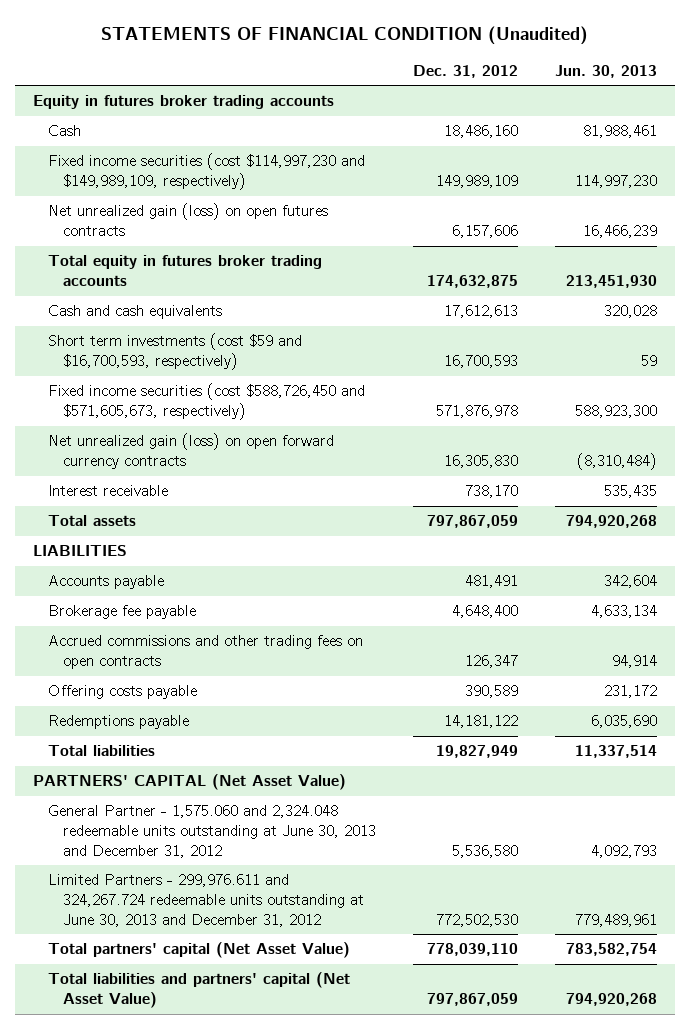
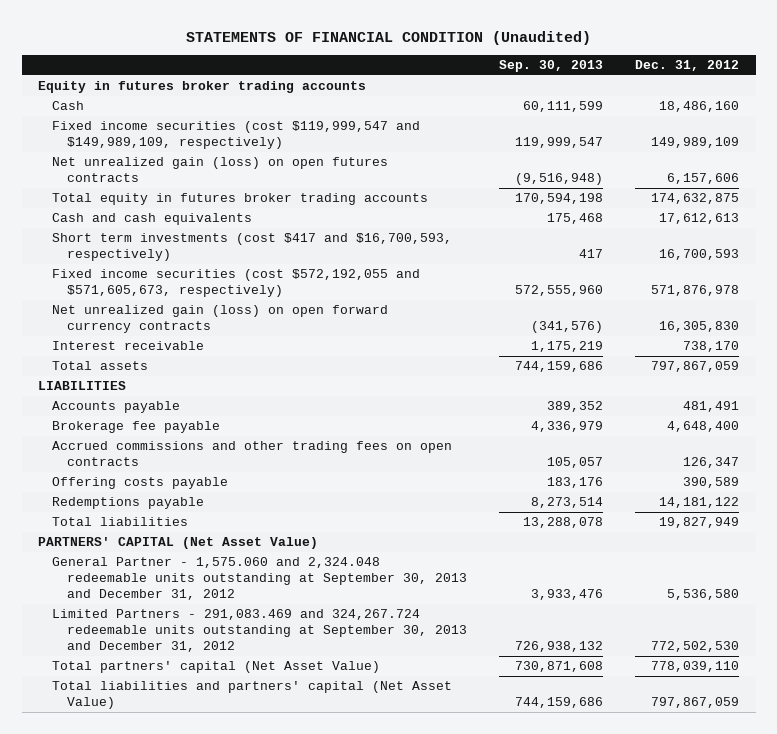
[554,64,657,78] Jun. 30, 2013 -> none
none -> [499,59,604,72] Sep. 30, 2013
[48,153,366,191] Fixed income securities (cost $114,997,230 and $149,989,109, respectively) -> [52,121,421,150] Fixed income securities (cost $119,999,547 and $149,989,109, respectively)
[48,333,303,371] Short term investments (cost $59 and $16,700,593, respectively) -> [52,233,453,262] Short term investments (cost $417 and $16,700,593, respectively)
[48,383,366,421] Fixed income securities (cost $588,726,450 and $571,605,673, respectively) -> [52,269,421,298] Fixed income securities (cost $572,192,055 and $571,605,673, respectively)
[48,805,376,859] General Partner - 1,575.060 and 2,324.048 redeemable units outstanding at June 30, 2013 and December 31, 2012 -> [52,557,467,601] General Partner - 1,575.060 and 2,324.048 redeemable units outstanding at September 30, 2013 and December 31, 2012
[48,874,364,928] Limited Partners - 299,976.611 and 324,267.724 redeemable units outstanding at June 30, 2013 and December 31, 2012 -> [52,609,467,653] Limited Partners - 291,083.469 and 324,267.724 redeemable units outstanding at September 30, 2013 and December 31, 2012

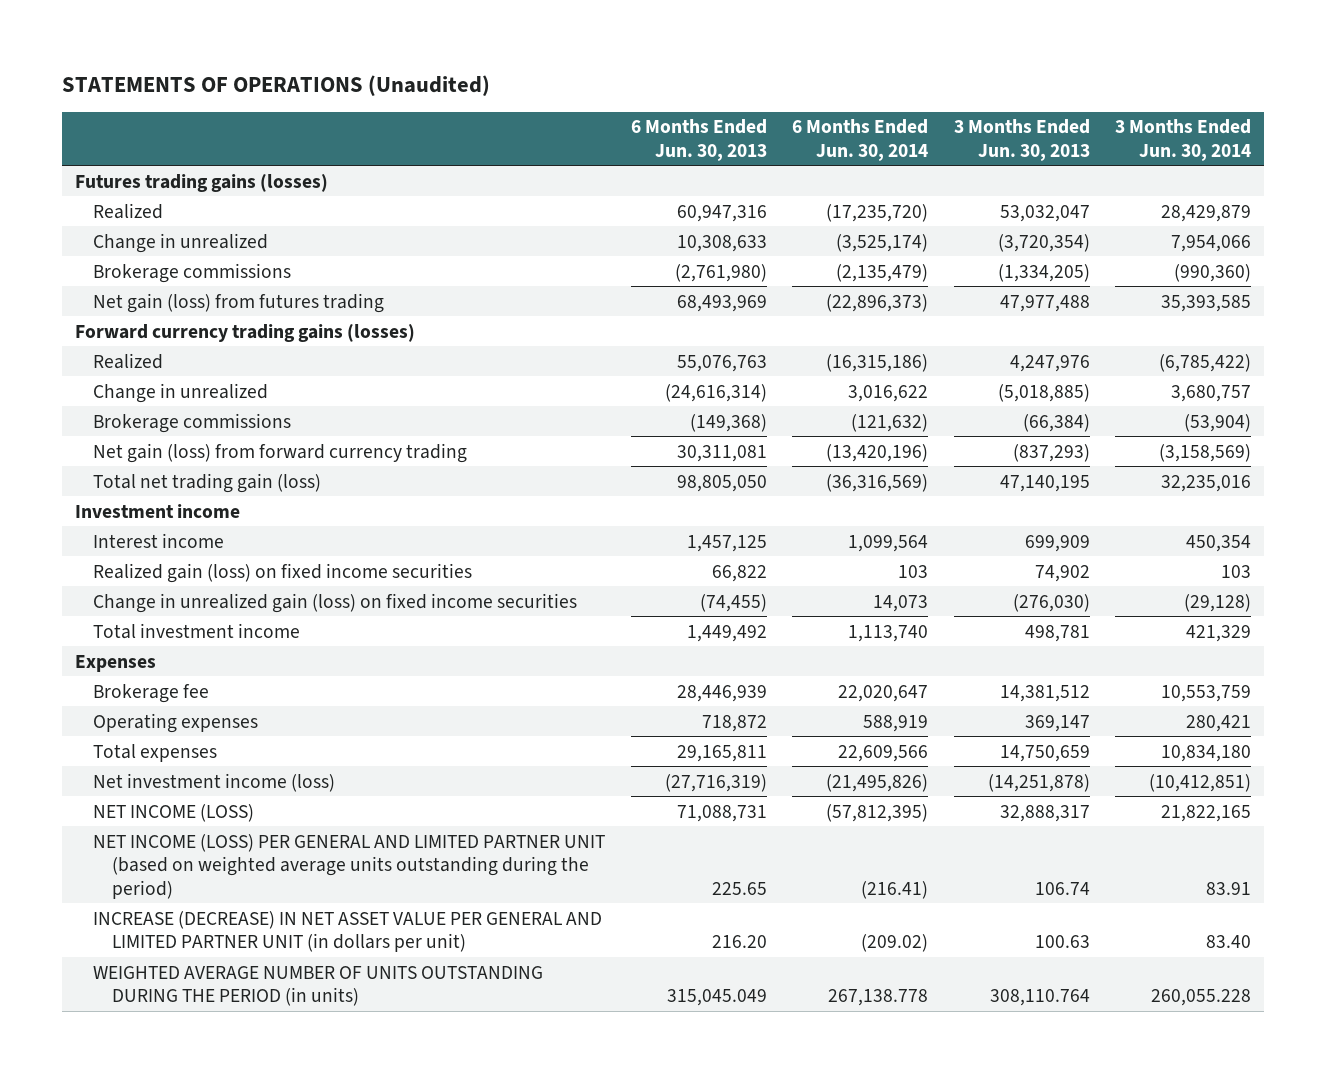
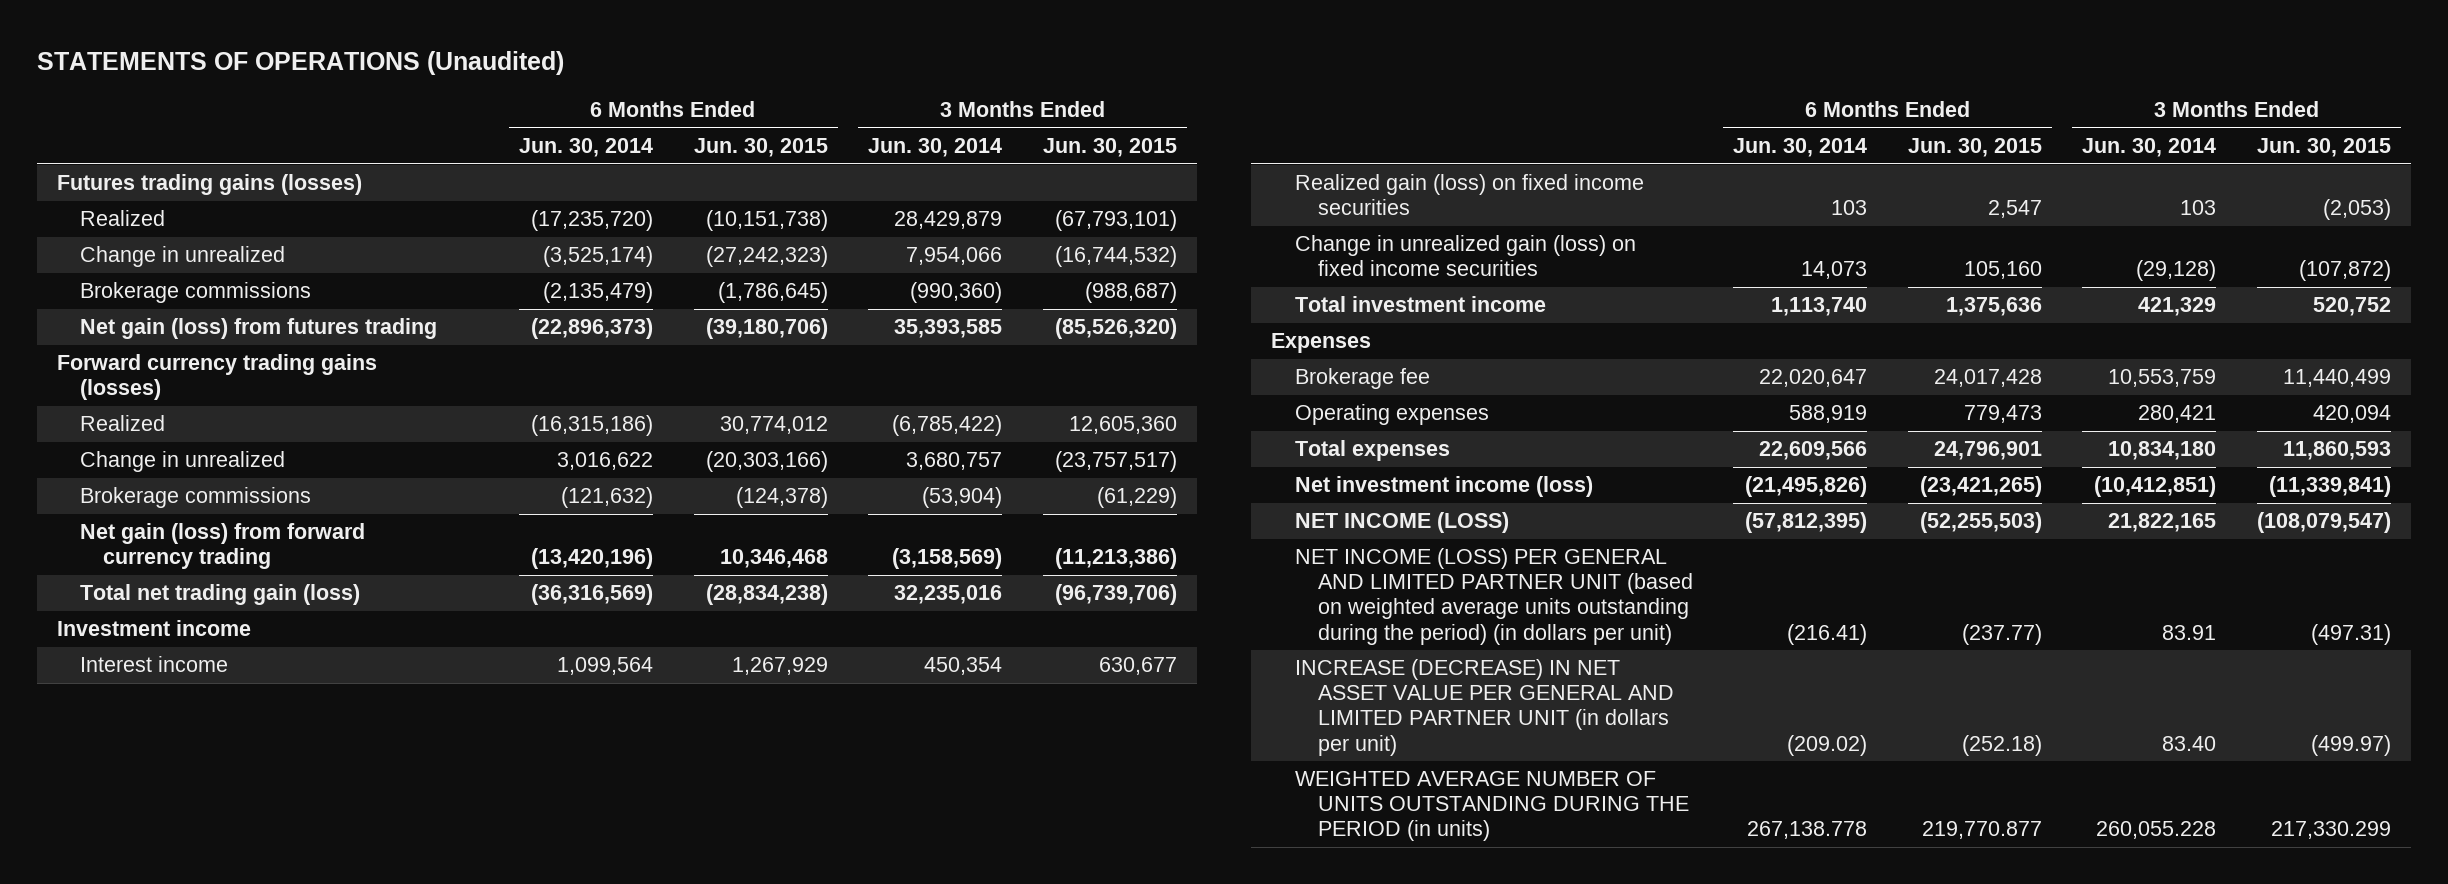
[630,119,767,161] 6 Months Ended Jun. 30, 2013 -> none
[953,119,1090,161] 3 Months Ended Jun. 30, 2013 -> none
none -> [693,138,828,158] Jun. 30, 2015
none -> [1042,138,1177,158] Jun. 30, 2015
[93,833,606,899] NET INCOME (LOSS) PER GENERAL AND LIMITED PARTNER UNIT (based on weighted average units outstanding during the period) -> [1294,548,1693,645] NET INCOME (LOSS) PER GENERAL AND LIMITED PARTNER UNIT (based on weighted average units outstanding during the period) (in dollars per unit)

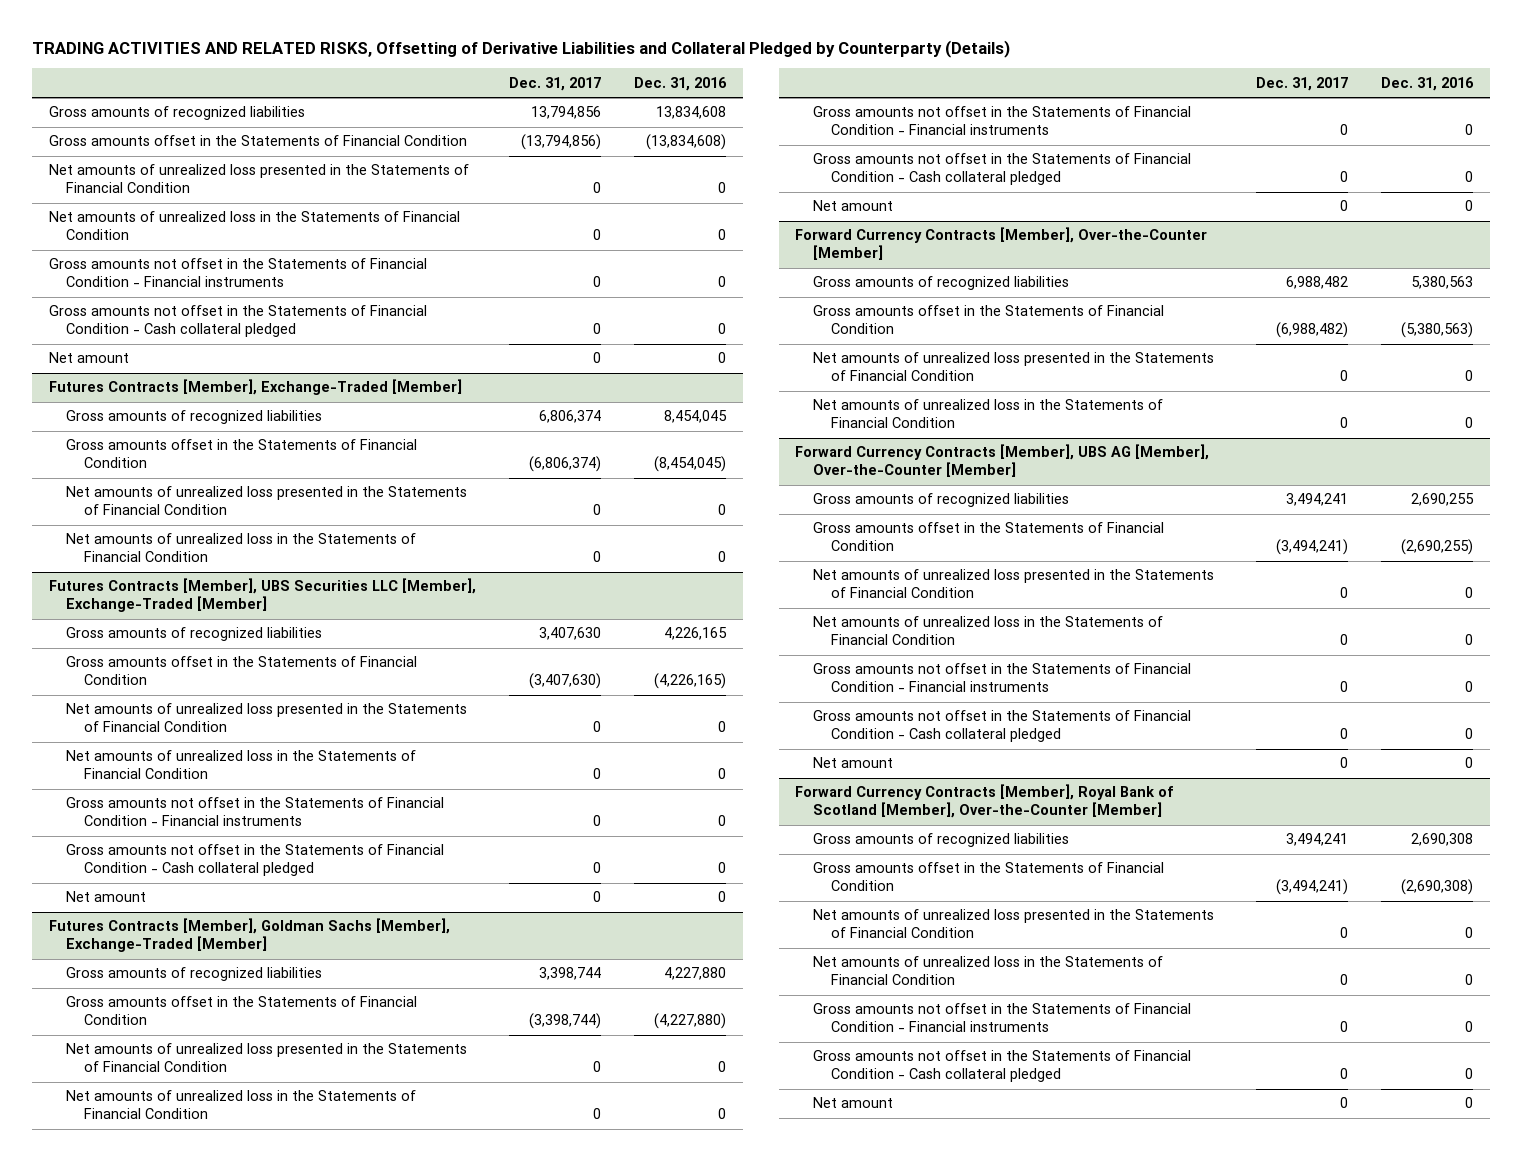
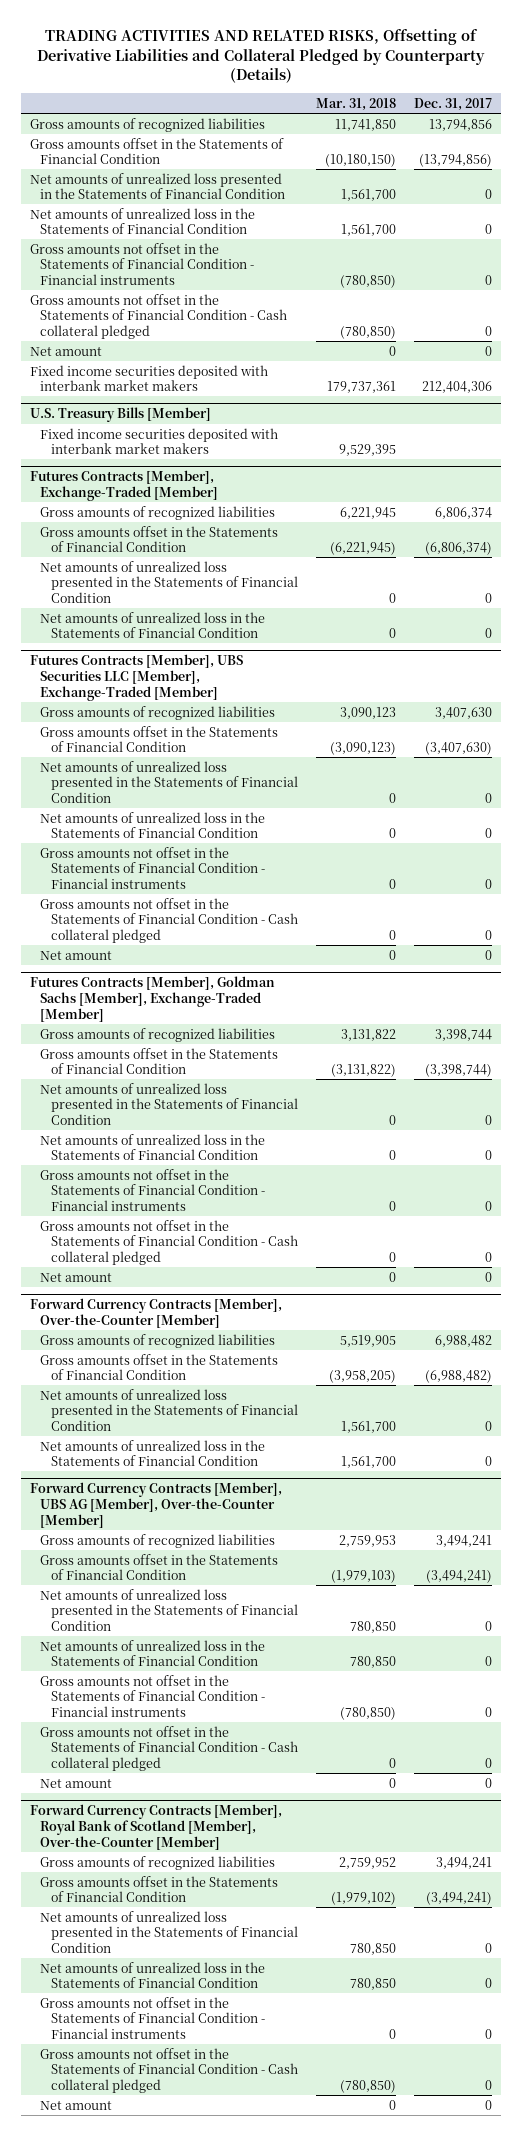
[634,76,728,91] Dec. 31, 2016 -> none
none -> [315,97,396,111] Mar. 31, 2018
none -> [30,364,269,392] Fixed income securities deposited with interbank market makers
none -> [30,407,212,423] U.S. Treasury Bills [Member]
none -> [40,427,279,455] Fixed income securities deposited with interbank market makers

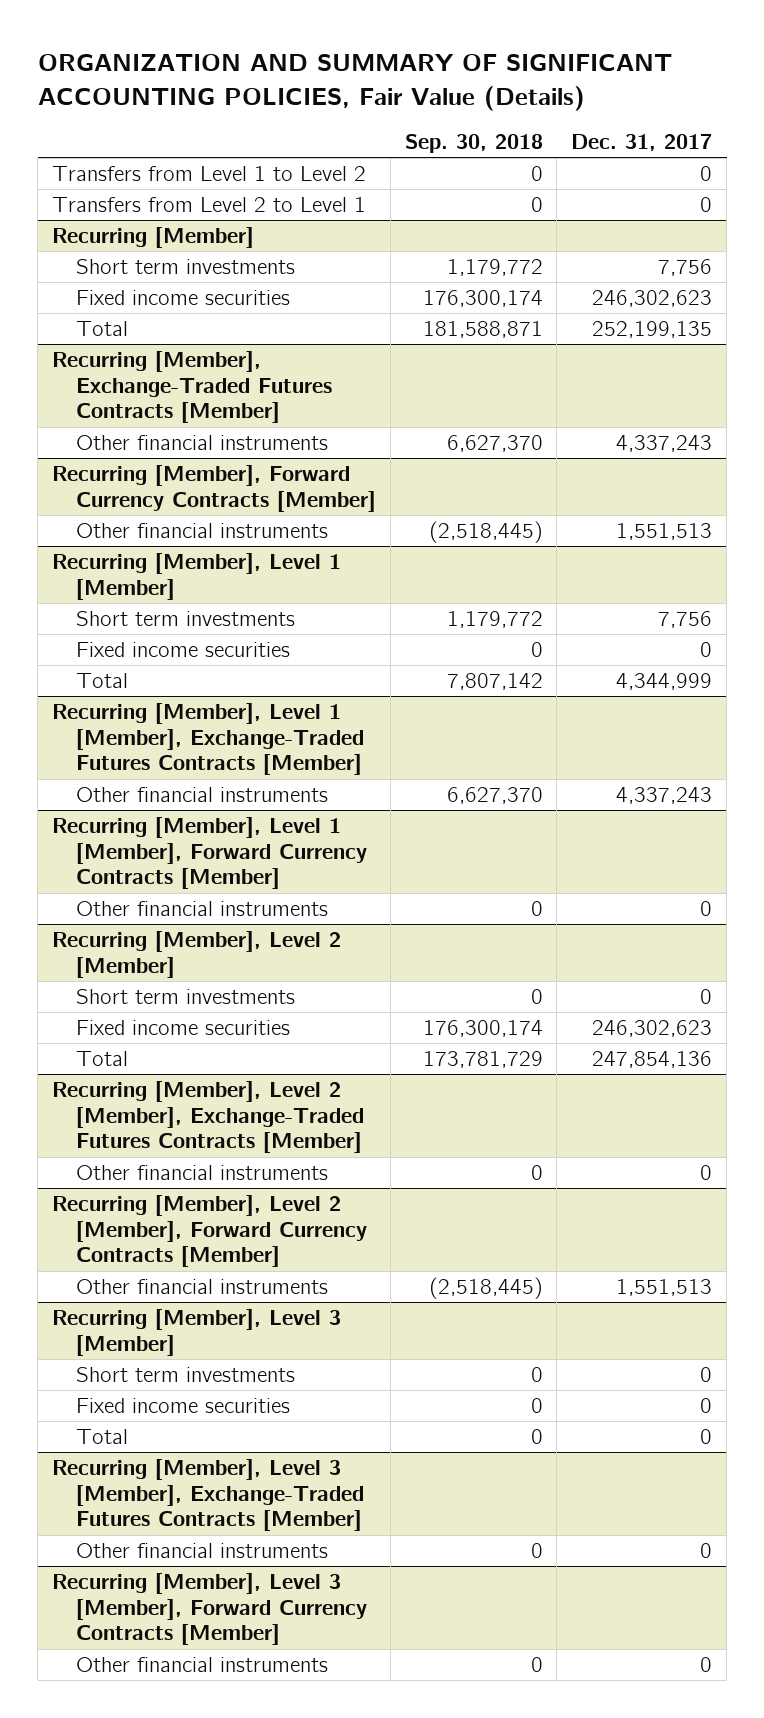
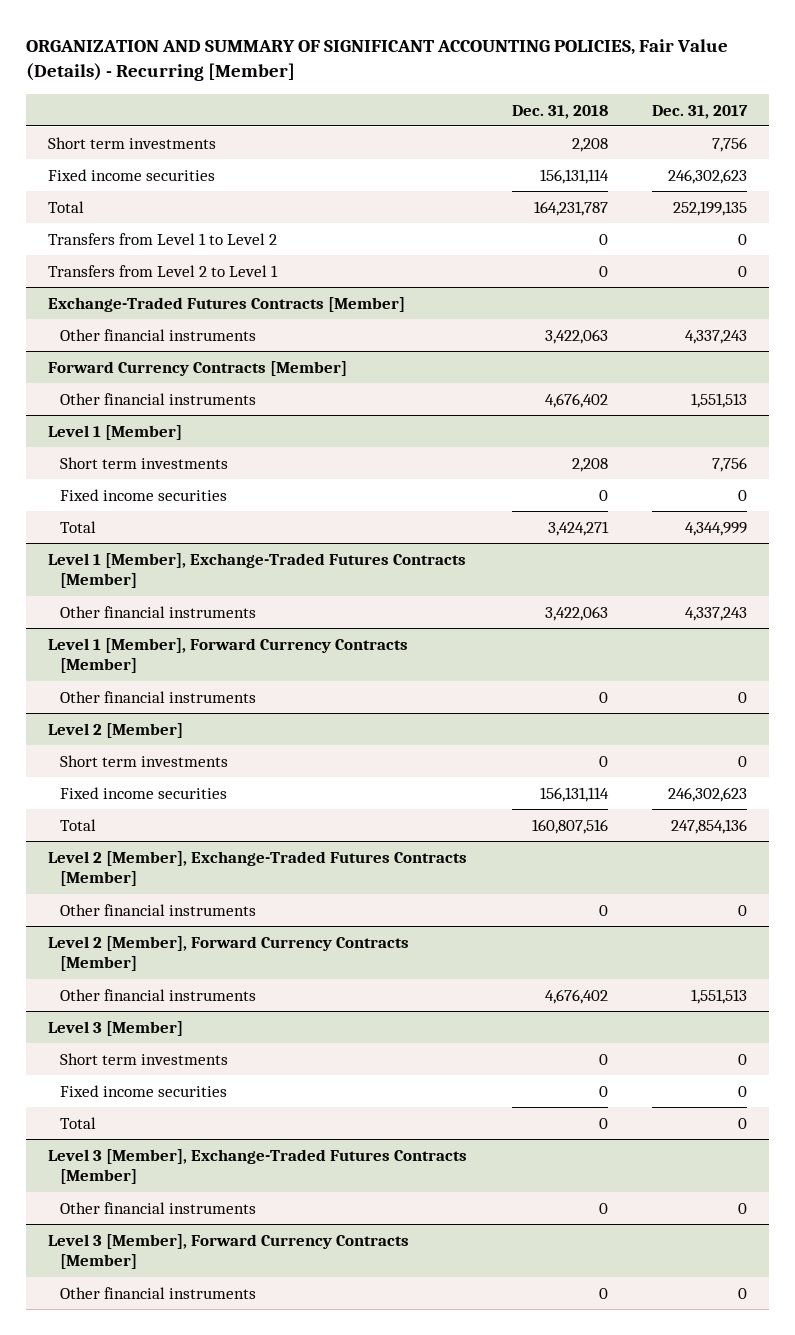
[37,54,672,111] ORGANIZATION AND SUMMARY OF SIGNIFICANT ACCOUNTING POLICIES, Fair Value (Details) -> [25,38,728,82] ORGANIZATION AND SUMMARY OF SIGNIFICANT ACCOUNTING POLICIES, Fair Value (Details) - Recurring [Member]
[404,134,543,154] Sep. 30, 2018 -> none
none -> [511,104,608,119] Dec. 31, 2018
[52,226,255,248] Recurring [Member] -> none
[52,165,367,181] Transfers from Level 1 to Level 2 -> [48,232,278,245] Transfers from Level 1 to Level 2
[52,196,367,212] Transfers from Level 2 to Level 1 -> [48,264,279,277] Transfers from Level 2 to Level 1
[52,350,332,424] Recurring [Member], Exchange-Traded Futures Contracts [Member] -> [48,296,406,312] Exchange-Traded Futures Contracts [Member]
[52,464,376,512] Recurring [Member], Forward Currency Contracts [Member] -> [48,360,348,376] Forward Currency Contracts [Member]
[52,552,342,600] Recurring [Member], Level 1 [Member] -> [48,424,183,440] Level 1 [Member]
[52,702,364,776] Recurring [Member], Level 1 [Member], Exchange-Traded Futures Contracts [Member] -> [48,552,467,589] Level 1 [Member], Exchange-Traded Futures Contracts [Member]
[52,816,367,890] Recurring [Member], Level 1 [Member], Forward Currency Contracts [Member] -> [48,637,409,674] Level 1 [Member], Forward Currency Contracts [Member]
[52,930,342,978] Recurring [Member], Level 2 [Member] -> [48,722,184,738] Level 2 [Member]
[52,1080,364,1154] Recurring [Member], Level 2 [Member], Exchange-Traded Futures Contracts [Member] -> [48,850,468,887] Level 2 [Member], Exchange-Traded Futures Contracts [Member]
[52,1194,367,1268] Recurring [Member], Level 2 [Member], Forward Currency Contracts [Member] -> [48,935,410,972] Level 2 [Member], Forward Currency Contracts [Member]
[52,1308,342,1356] Recurring [Member], Level 3 [Member] -> [48,1020,184,1036] Level 3 [Member]
[52,1458,364,1532] Recurring [Member], Level 3 [Member], Exchange-Traded Futures Contracts [Member] -> [48,1148,468,1185] Level 3 [Member], Exchange-Traded Futures Contracts [Member]
[52,1572,367,1646] Recurring [Member], Level 3 [Member], Forward Currency Contracts [Member] -> [48,1233,410,1270] Level 3 [Member], Forward Currency Contracts [Member]

